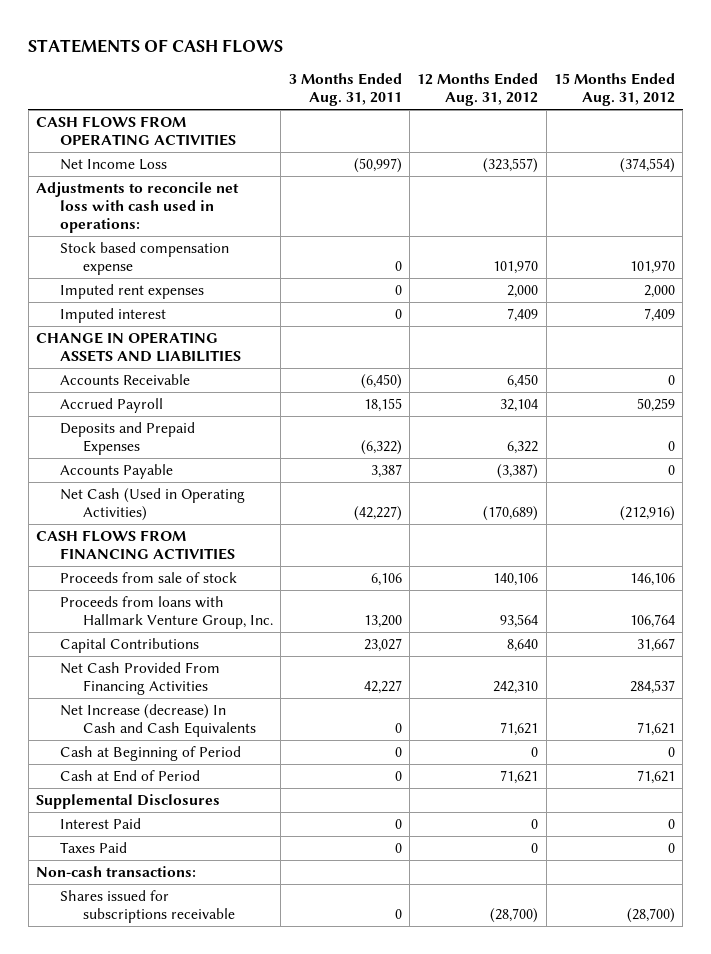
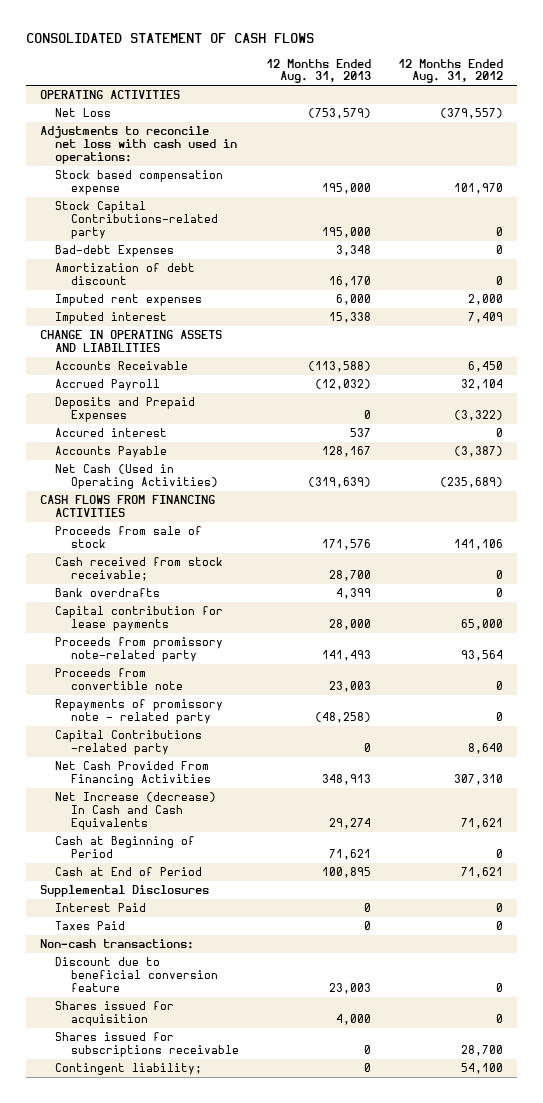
[28,39,284,54] STATEMENTS OF CASH FLOWS -> [26,33,315,44] CONSOLIDATED STATEMENT OF CASH FLOWS
[288,73,402,107] 3 Months Ended Aug. 31, 2011 -> none
[553,73,675,107] 15 Months Ended Aug. 31, 2012 -> none
none -> [265,58,371,84] 12 Months Ended Aug. 31, 2013
[36,115,236,146] CASH FLOWS FROM OPERATING ACTIVITIES -> none
none -> [40,90,181,100] OPERATING ACTIVITIES
[59,158,167,170] Net Income Loss -> [55,108,112,118] Net Loss
[483,157,539,173] (323,557) -> [440,108,504,120] (379,557)
none -> [55,201,218,239] Stock Capital Contributions-related party
none -> [55,245,175,258] Bad-debt Expenses
none -> [55,263,196,285] Amortization of debt discount
[507,440,539,454] 6,322 -> [454,409,504,421] (3,322)
none -> [55,428,168,438] Accured interest
[483,505,539,521] (170,689) -> [440,476,504,488] (235,689)
[493,572,539,586] 140,106 -> [454,538,504,550] 141,106
none -> [55,557,224,581] Cash received from stock receivable;
none -> [55,588,161,598] Bank overdrafts
none -> [55,606,224,631] Capital contribution for lease payments
[59,595,274,629] Proceeds from loans with Hallmark Venture Group, Inc. -> [55,637,224,662] Proceeds from promissory note-related party
none -> [55,668,183,690] Proceeds from convertible note
none -> [55,699,224,724] Repayments of promissory note - related party
[59,637,199,653] Capital Contributions -> [55,730,203,755] Capital Contributions -related party
[493,680,539,694] 242,310 -> [454,773,504,785] 307,310
none -> [55,957,218,992] Discount due to beneficial conversion feature
none -> [55,1001,175,1026] Shares issued for acquisition
[490,907,539,923] (28,700) -> [461,1044,504,1056] 28,700
none -> [55,1063,203,1076] Contingent liability;

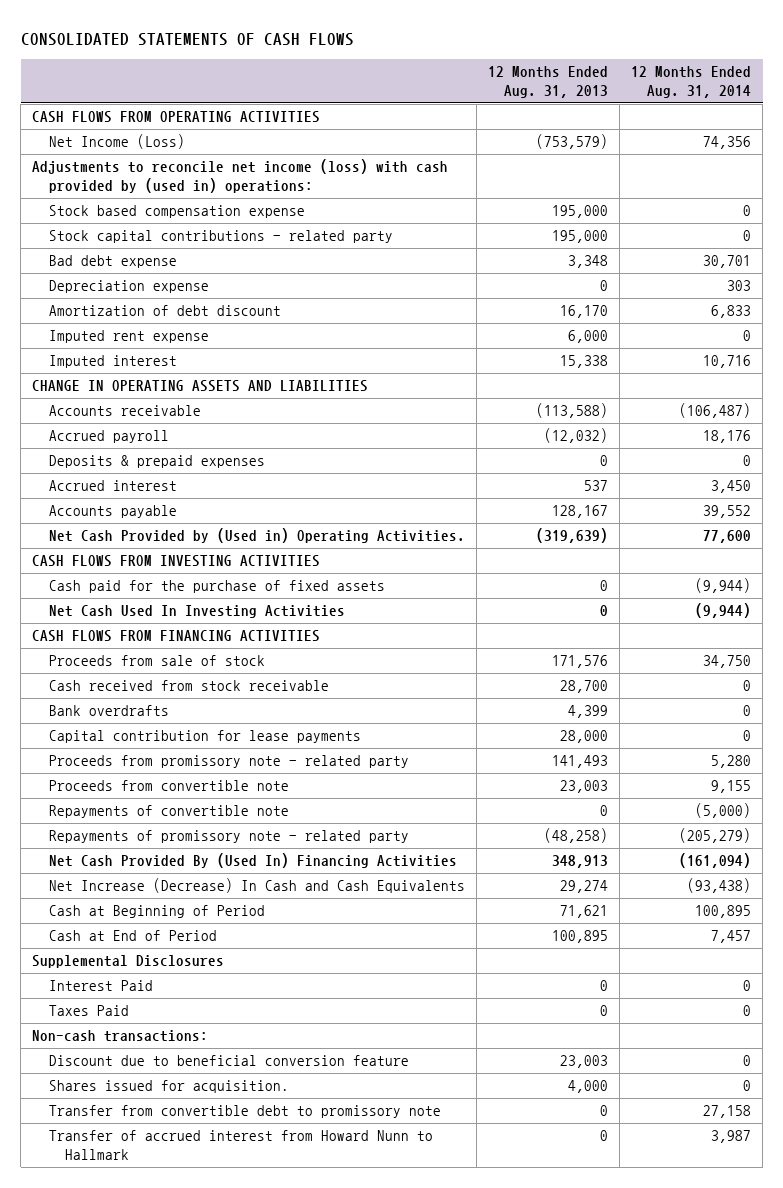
[26,33,315,44] CONSOLIDATED STATEMENT OF CASH FLOWS -> [20,32,354,46] CONSOLIDATED STATEMENTS OF CASH FLOWS
[398,58,504,84] 12 Months Ended Aug. 31, 2012 -> none
none -> [631,66,752,98] 12 Months Ended Aug. 31, 2014
[40,90,181,100] OPERATING ACTIVITIES -> none
none -> [32,111,321,124] CASH FLOWS FROM OPERATING ACTIVITIES
[55,108,112,118] Net Loss -> [48,134,185,150] Net Income (Loss)
[40,126,238,164] Adjustments to reconcile net loss with cash used in operations: -> [32,159,449,194] Adjustments to reconcile net income (loss) with cash provided by (used in) operations:
[55,201,218,239] Stock Capital Contributions-related party -> [48,230,393,244] Stock capital contributions - related party
[55,245,175,258] Bad-debt Expenses -> [48,255,177,269] Bad debt expense
none -> [48,280,209,294] Depreciation expense
[55,294,203,307] Imputed rent expenses -> [48,330,209,344] Imputed rent expense
[55,361,189,371] Accounts Receivable -> [48,405,201,417] Accounts receivable
[55,379,161,392] Accrued Payroll -> [48,430,169,444] Accrued payroll
[55,397,196,422] Deposits and Prepaid Expenses -> [48,455,265,469] Deposits & prepaid expenses
[55,428,168,438] Accured interest -> [48,480,177,492] Accrued interest
[55,446,168,459] Accounts Payable -> [48,505,177,519] Accounts payable
[55,464,218,489] Net Cash (Used in Operating Activities) -> [48,528,465,544] Net Cash Provided by (Used in) Operating Activities.
none -> [32,555,321,568] CASH FLOWS FROM INVESTING ACTIVITIES
none -> [48,580,385,594] Cash paid for the purchase of fixed assets
none -> [48,605,345,619] Net Cash Used In Investing Activities
[55,557,224,581] Cash received from stock receivable; -> [48,680,329,692] Cash received from stock receivable
[55,637,224,662] Proceeds from promissory note-related party -> [48,755,409,769] Proceeds from promissory note - related party
none -> [48,805,289,819] Repayments of convertible note
[55,730,203,755] Capital Contributions -related party -> none
[55,761,211,786] Net Cash Provided From Financing Activities -> [48,853,457,869] Net Cash Provided By (Used In) Financing Activities
[55,792,217,830] Net Increase (decrease) In Cash and Cash Equivalents -> [48,878,465,894] Net Increase (Decrease) In Cash and Cash Equivalents
[55,1032,239,1057] Shares issued for subscriptions receivable -> none
[55,1063,203,1076] Contingent liability; -> none
[55,1001,175,1026] Shares issued for acquisition -> [48,1080,289,1094] Shares issued for acquisition.
none -> [48,1105,441,1119] Transfer from convertible debt to promissory note
none -> [48,1130,433,1161] Transfer of accrued interest from Howard Nunn to Hallmark

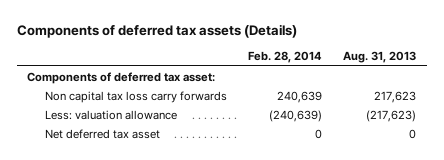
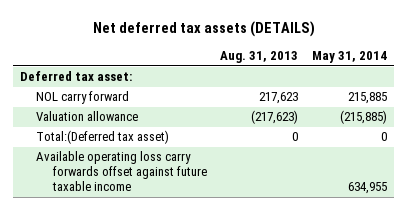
[16,23,297,38] Components of deferred tax assets (Details) -> [92,20,315,37] Net deferred tax assets (DETAILS)
[248,51,323,64] Feb. 28, 2014 -> none
none -> [312,51,388,64] May 31, 2014
[27,71,216,84] Components of deferred tax asset: -> [19,71,132,82] Deferred tax asset:
[44,90,227,103] Non capital tax loss carry forwards -> [36,91,130,105] NOL carry forward
[44,109,177,120] Less: valuation allowance -> [36,111,139,122] Valuation allowance
[44,128,160,139] Net deferred tax asset -> [36,130,170,145] Total:(Deferred tax asset)
none -> [36,151,207,192] Available operating loss carry forwards offset against future taxable income

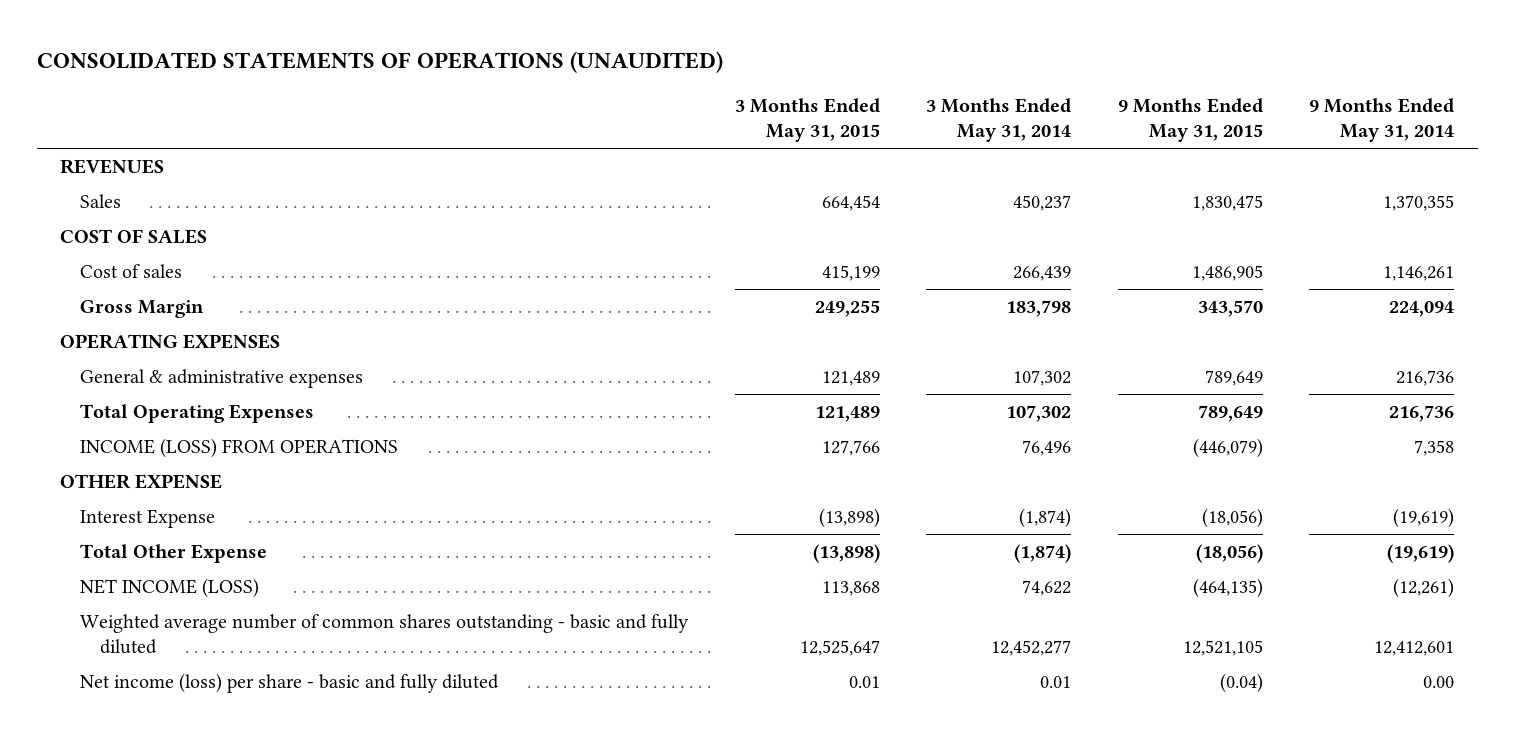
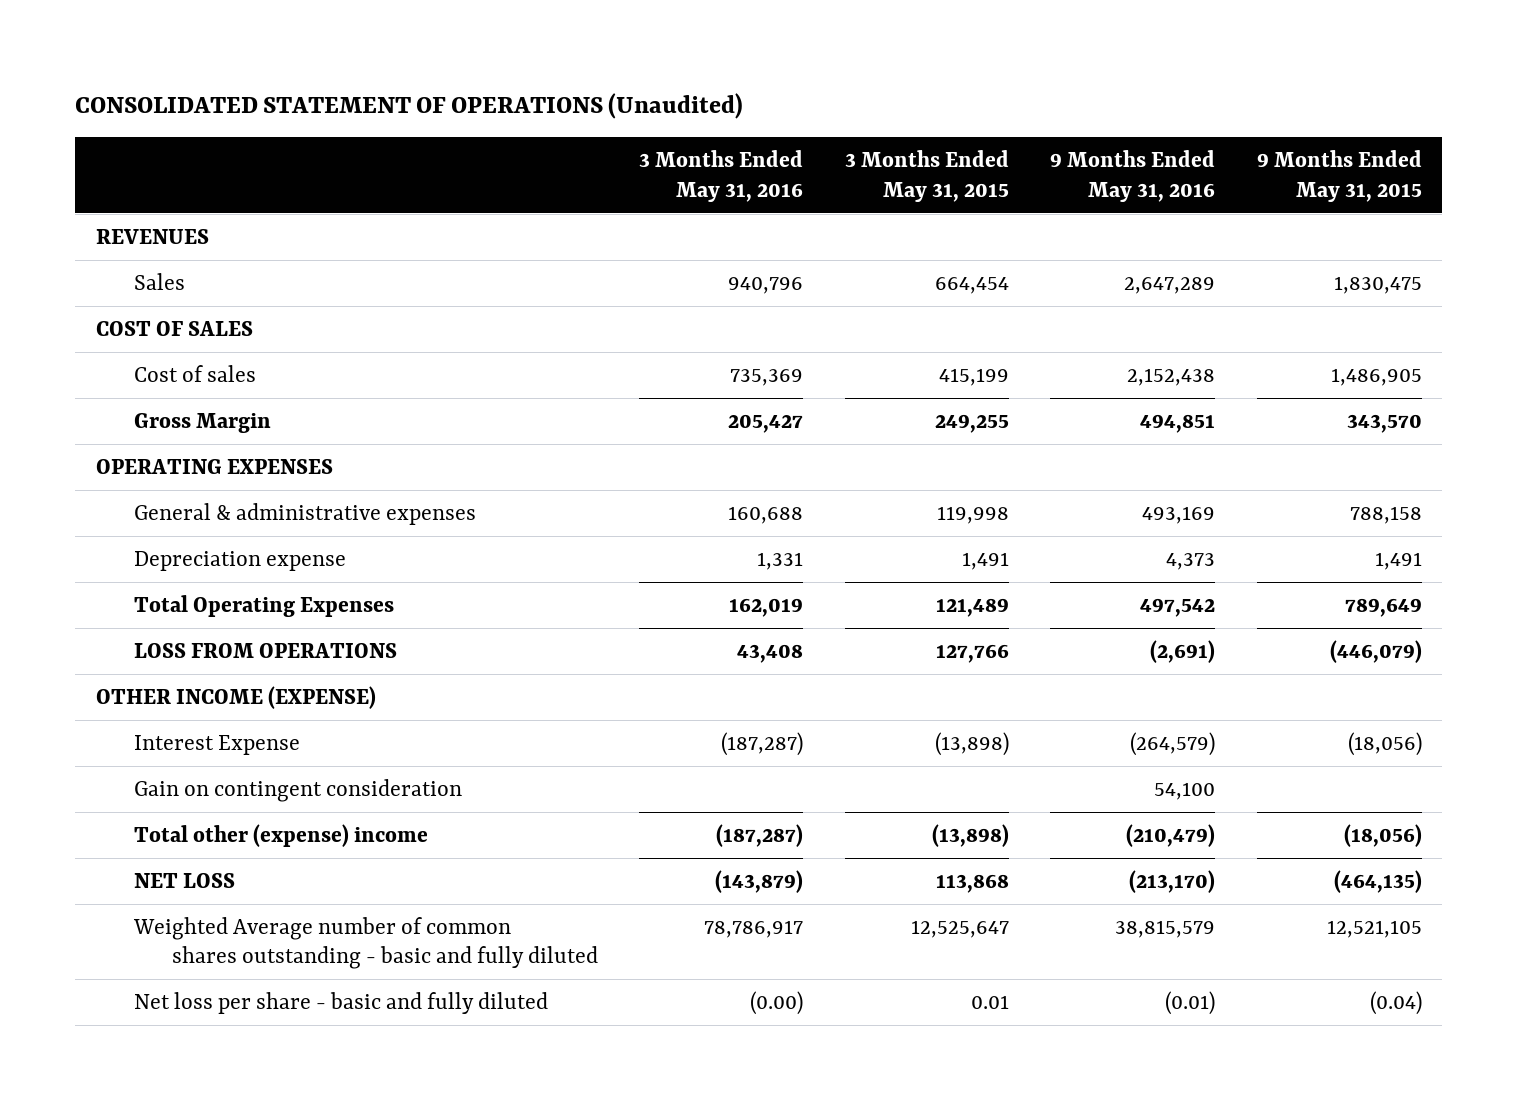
[37,51,724,74] CONSOLIDATED STATEMENTS OF OPERATIONS (UNAUDITED) -> [75,93,744,120] CONSOLIDATED STATEMENT OF OPERATIONS (Unaudited)
[926,97,1072,143] 3 Months Ended May 31, 2014 -> none
[1309,97,1455,143] 9 Months Ended May 31, 2014 -> none
none -> [639,150,804,202] 3 Months Ended May 31, 2016
none -> [1050,150,1216,202] 9 Months Ended May 31, 2016
[821,370,880,386] 121,489 -> [936,505,1009,524] 119,998
[1204,369,1263,386] 789,649 -> [1349,505,1422,524] 788,158
none -> [133,550,346,571] Depreciation expense
[80,437,399,458] INCOME (LOSS) FROM OPERATIONS -> [133,642,397,658] LOSS FROM OPERATIONS
[60,473,223,489] OTHER EXPENSE -> [95,685,376,709] OTHER INCOME (EXPENSE)
none -> [133,778,462,802] Gain on contingent consideration
[80,543,268,563] Total Other Expense -> [133,823,428,847] Total other (expense) income
[80,577,260,598] NET INCOME (LOSS) -> [133,872,235,888] NET LOSS
[80,613,690,655] Weighted average number of common shares outstanding - basic and fully diluted -> [132,916,598,970] Weighted Average number of common shares outstanding - basic and fully diluted
[80,672,500,693] Net income (loss) per share - basic and fully diluted -> [133,991,548,1014] Net loss per share - basic and fully diluted

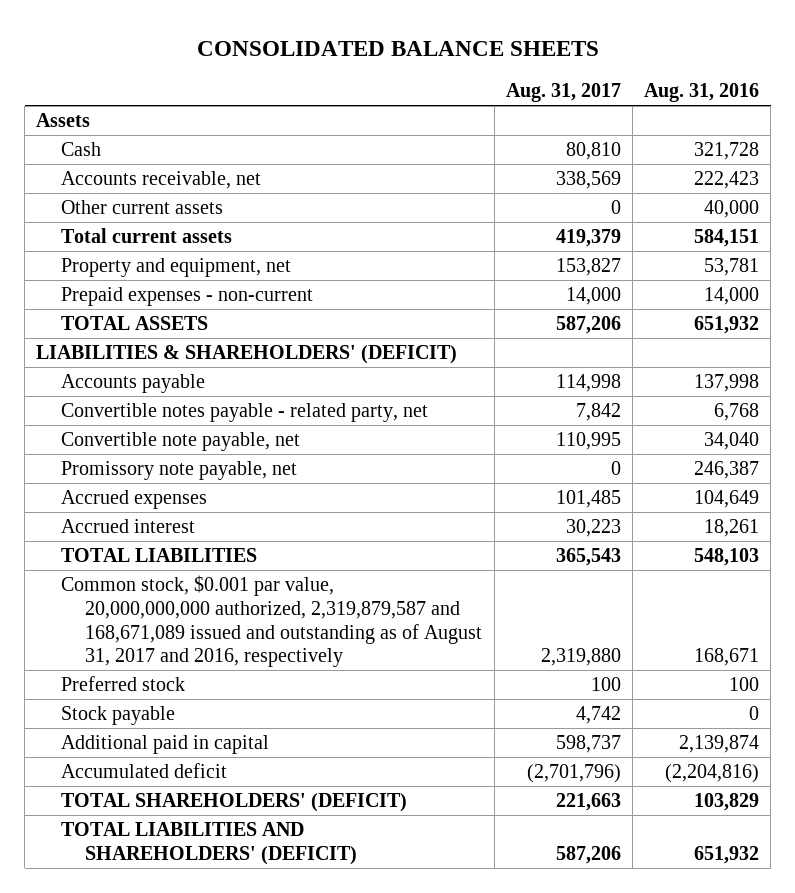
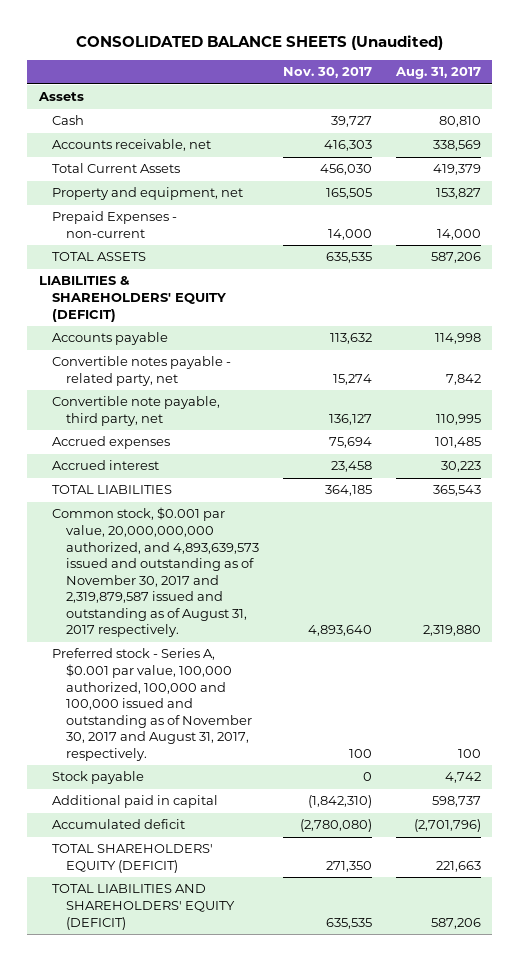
[196,41,599,57] CONSOLIDATED BALANCE SHEETS -> [75,34,443,50] CONSOLIDATED BALANCE SHEETS (Unaudited)
[643,83,759,103] Aug. 31, 2016 -> none
none -> [282,67,372,79] Nov. 30, 2017
[60,200,223,215] Other current assets -> none
[60,228,232,244] Total current assets -> [52,163,181,174] Total Current Assets
[60,287,313,307] Prepaid expenses - non-current -> [52,211,178,238] Prepaid Expenses - non-current
[36,345,458,365] LIABILITIES & SHAREHOLDERS' (DEFICIT) -> [38,276,227,322] LIABILITIES & SHAREHOLDERS' EQUITY (DEFICIT)
[60,461,297,481] Promissory note payable, net -> none
[60,432,300,452] Convertible note payable, net -> [52,396,221,426] Convertible note payable, third party, net
[60,575,483,668] Common stock, $0.001 par value, 20,000,000,000 authorized, 2,319,879,587 and 168,671,089 issued and outstanding as of August 31, 2017 and 2016, respectively -> [52,507,260,638] Common stock, $0.001 par value, 20,000,000,000 authorized, and 4,893,639,573 issued and outstanding as of November 30, 2017 and 2,319,879,587 issued and outstanding as of August 31, 2017 respectively.
[60,676,185,692] Preferred stock -> [52,648,253,761] Preferred stock - Series A, $0.001 par value, 100,000 authorized, 100,000 and 100,000 issued and outstanding as of November 30, 2017 and August 31, 2017, respectively.
[60,793,407,813] TOTAL SHAREHOLDERS' (DEFICIT) -> [52,844,214,873] TOTAL SHAREHOLDERS' EQUITY (DEFICIT)
[60,822,358,865] TOTAL LIABILITIES AND SHAREHOLDERS' (DEFICIT) -> [52,884,236,930] TOTAL LIABILITIES AND SHAREHOLDERS' EQUITY (DEFICIT)

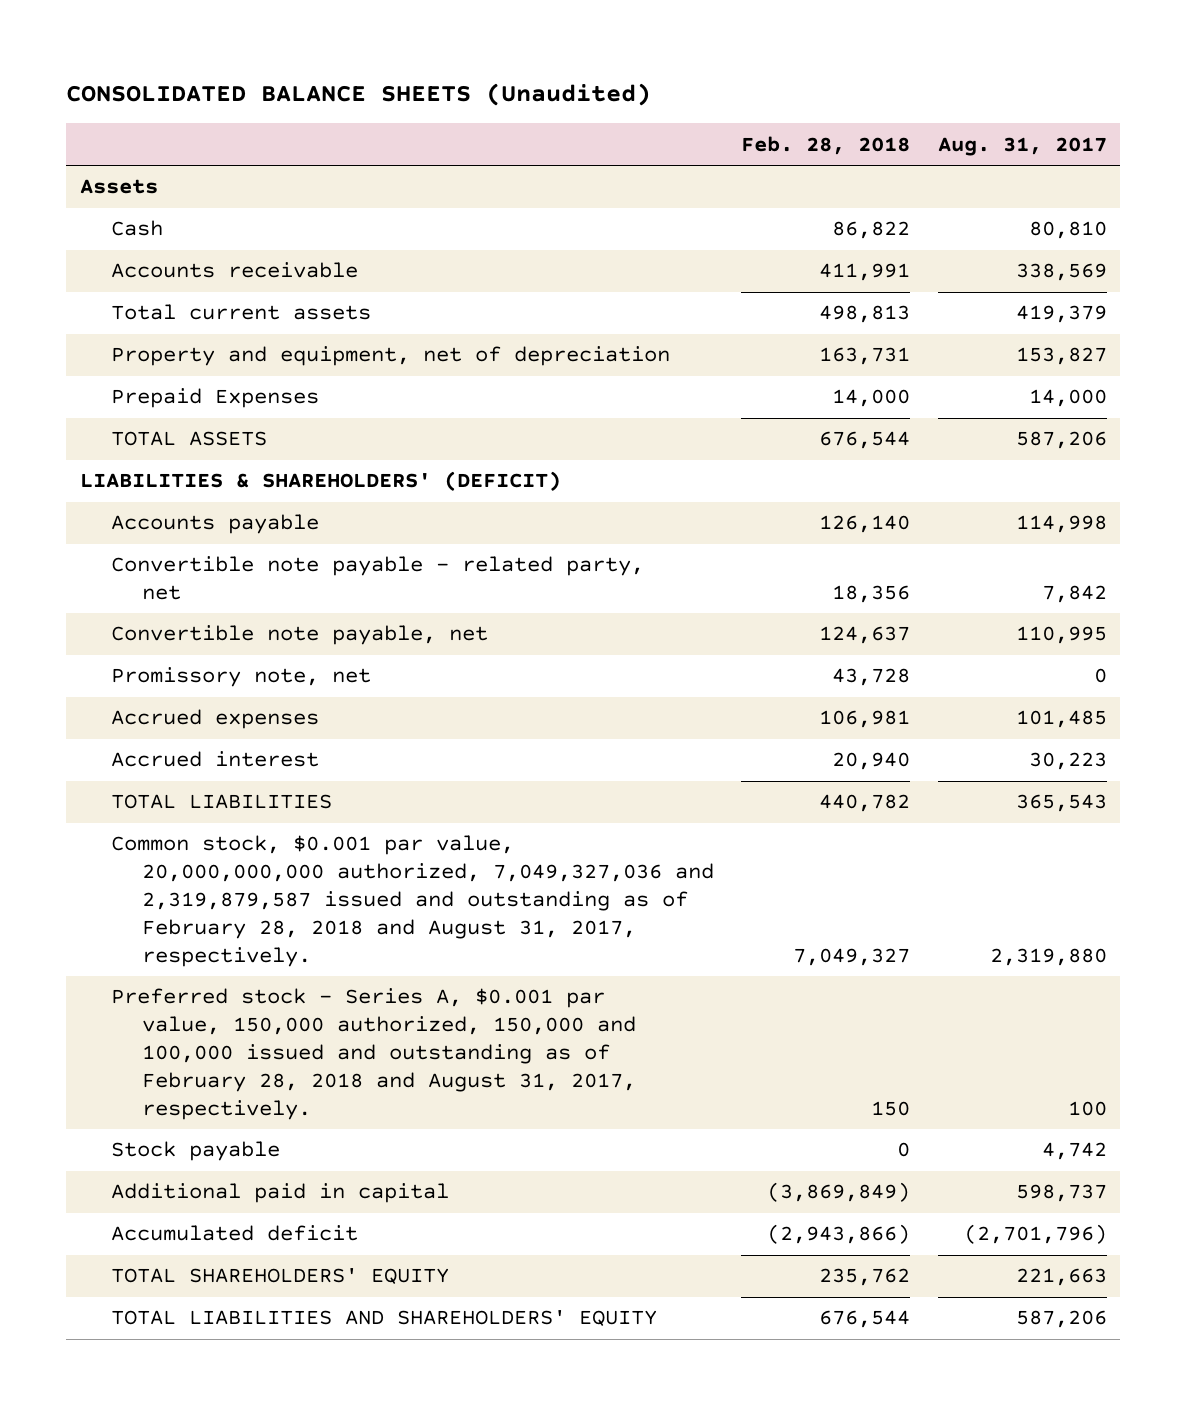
[282,67,372,79] Nov. 30, 2017 -> none
none -> [741,135,911,155] Feb. 28, 2018
[52,139,212,152] Accounts receivable, net -> [111,262,359,279] Accounts receivable
[52,163,181,174] Total Current Assets -> [111,304,372,321] Total current assets
[52,187,244,201] Property and equipment, net -> [111,346,671,367] Property and equipment, net of depreciation
[52,211,178,238] Prepaid Expenses - non-current -> [111,388,320,409] Prepaid Expenses
[38,276,227,322] LIABILITIES & SHAREHOLDERS' EQUITY (DEFICIT) -> [79,471,561,492] LIABILITIES & SHAREHOLDERS' (DEFICIT)
[52,356,232,386] Convertible notes payable - related party, net -> [111,556,645,601] Convertible note payable - related party, net
[52,396,221,426] Convertible note payable, third party, net -> [111,625,489,646] Convertible note payable, net
none -> [111,667,372,688] Promissory note, net
[52,507,260,638] Common stock, $0.001 par value, 20,000,000,000 authorized, and 4,893,639,573 issued and outstanding as of November 30, 2017 and 2,319,879,587 issued and outstanding as of August 31, 2017 respectively. -> [111,835,715,967] Common stock, $0.001 par value, 20,000,000,000 authorized, 7,049,327,036 and 2,319,879,587 issued and outstanding as of February 28, 2018 and August 31, 2017, respectively.
[52,648,253,761] Preferred stock - Series A, $0.001 par value, 100,000 authorized, 100,000 and 100,000 issued and outstanding as of November 30, 2017 and August 31, 2017, respectively. -> [111,988,637,1120] Preferred stock - Series A, $0.001 par value, 150,000 authorized, 150,000 and 100,000 issued and outstanding as of February 28, 2018 and August 31, 2017, respectively.
[52,844,214,873] TOTAL SHAREHOLDERS' EQUITY (DEFICIT) -> [111,1268,450,1285] TOTAL SHAREHOLDERS' EQUITY
[52,884,236,930] TOTAL LIABILITIES AND SHAREHOLDERS' EQUITY (DEFICIT) -> [111,1310,658,1327] TOTAL LIABILITIES AND SHAREHOLDERS' EQUITY

